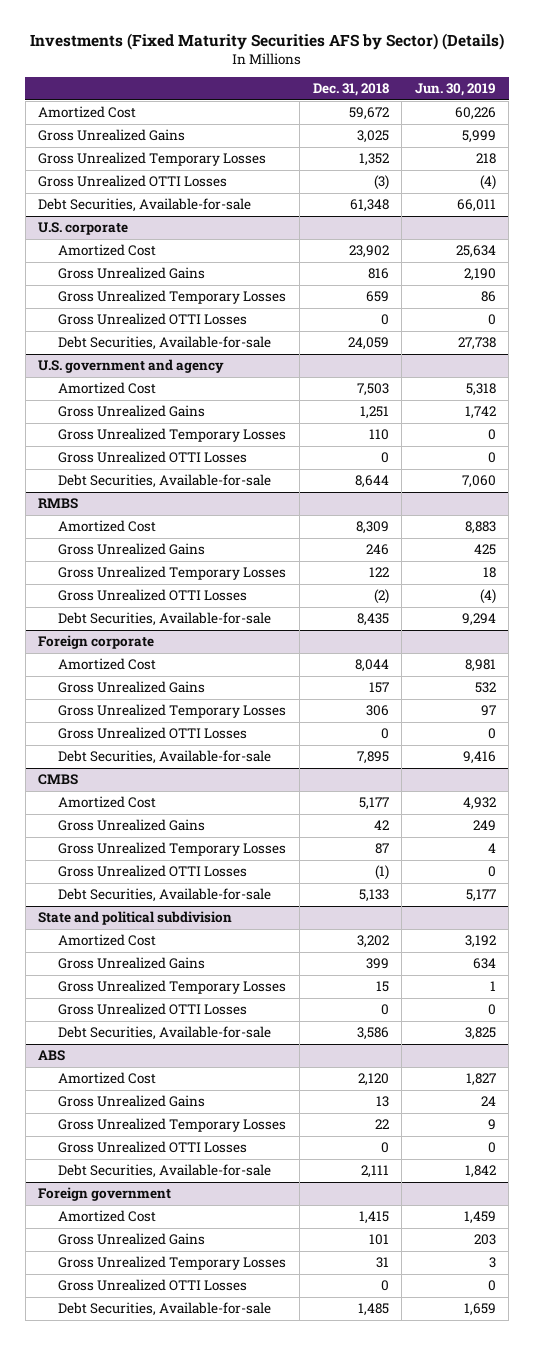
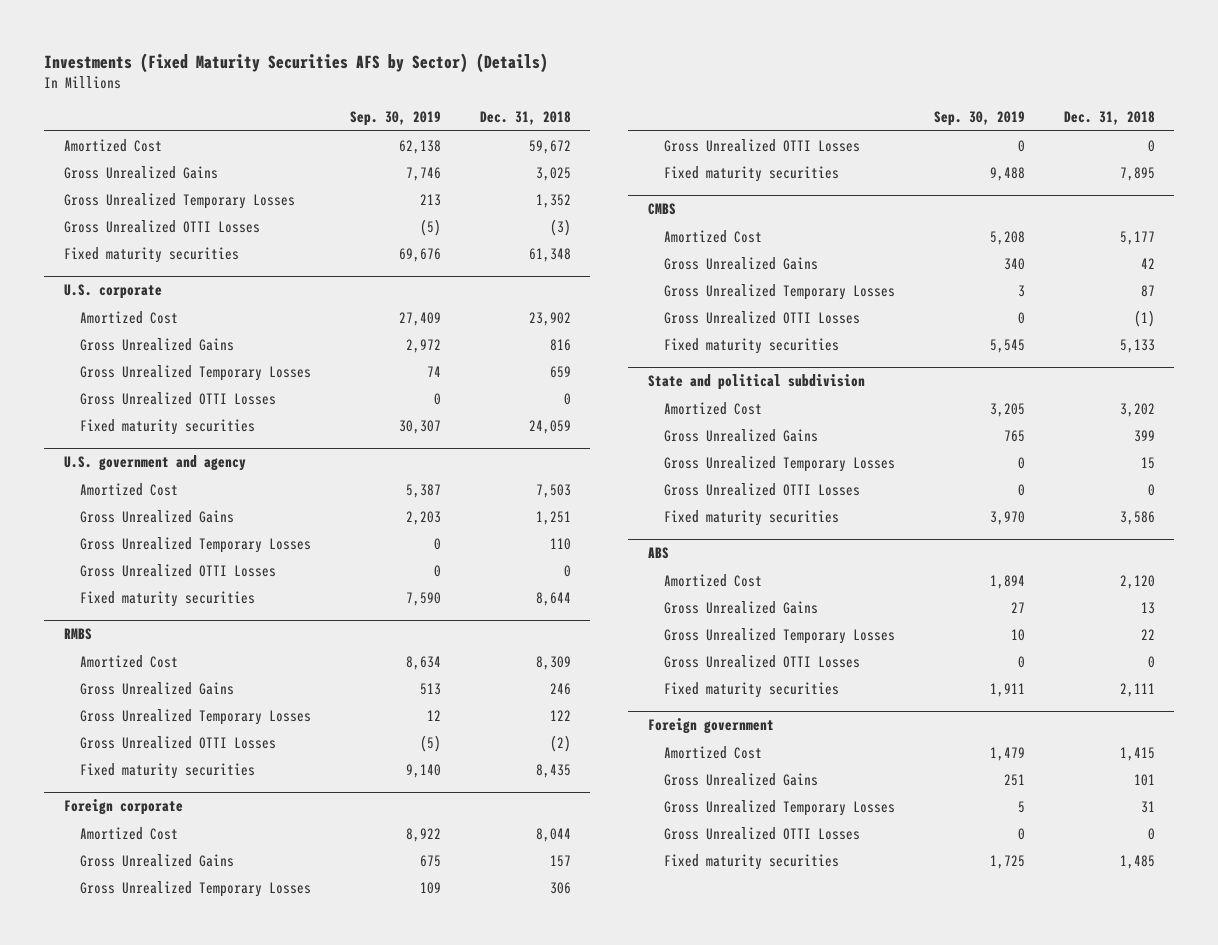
[414,83,496,97] Jun. 30, 2019 -> none
none -> [349,111,441,127] Sep. 30, 2019
[38,198,252,213] Debt Securities, Available-for-sale -> [63,246,239,263] Fixed maturity securities
[58,336,272,351] Debt Securities, Available-for-sale -> [80,418,256,435] Fixed maturity securities
[58,474,272,489] Debt Securities, Available-for-sale -> [80,590,256,607] Fixed maturity securities
[58,612,272,627] Debt Securities, Available-for-sale -> [80,762,256,779] Fixed maturity securities
[58,750,272,765] Debt Securities, Available-for-sale -> [664,165,840,182] Fixed maturity securities
[58,888,272,903] Debt Securities, Available-for-sale -> [664,337,840,354] Fixed maturity securities
[58,1026,272,1041] Debt Securities, Available-for-sale -> [664,509,840,526] Fixed maturity securities
[58,1164,272,1179] Debt Securities, Available-for-sale -> [664,681,840,698] Fixed maturity securities
[58,1302,272,1317] Debt Securities, Available-for-sale -> [664,853,840,870] Fixed maturity securities

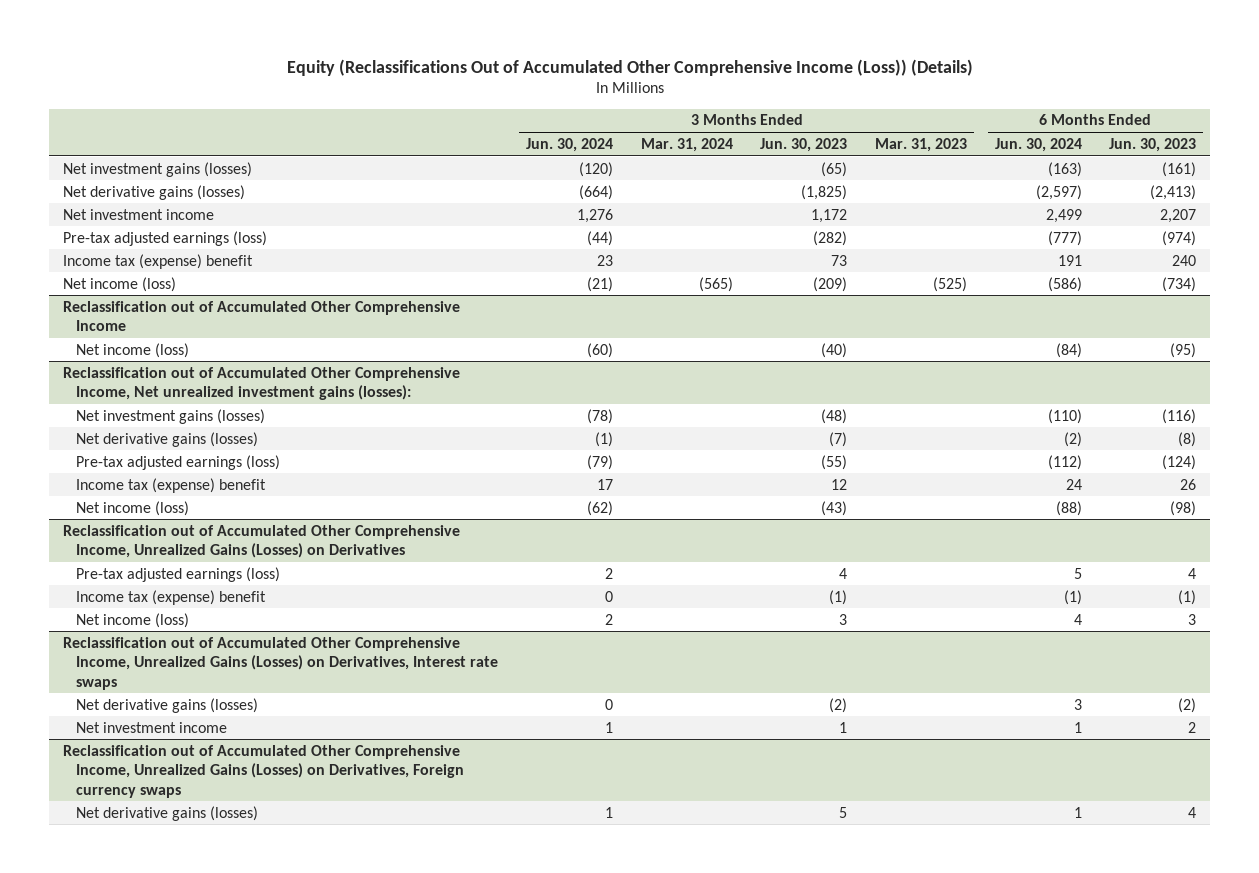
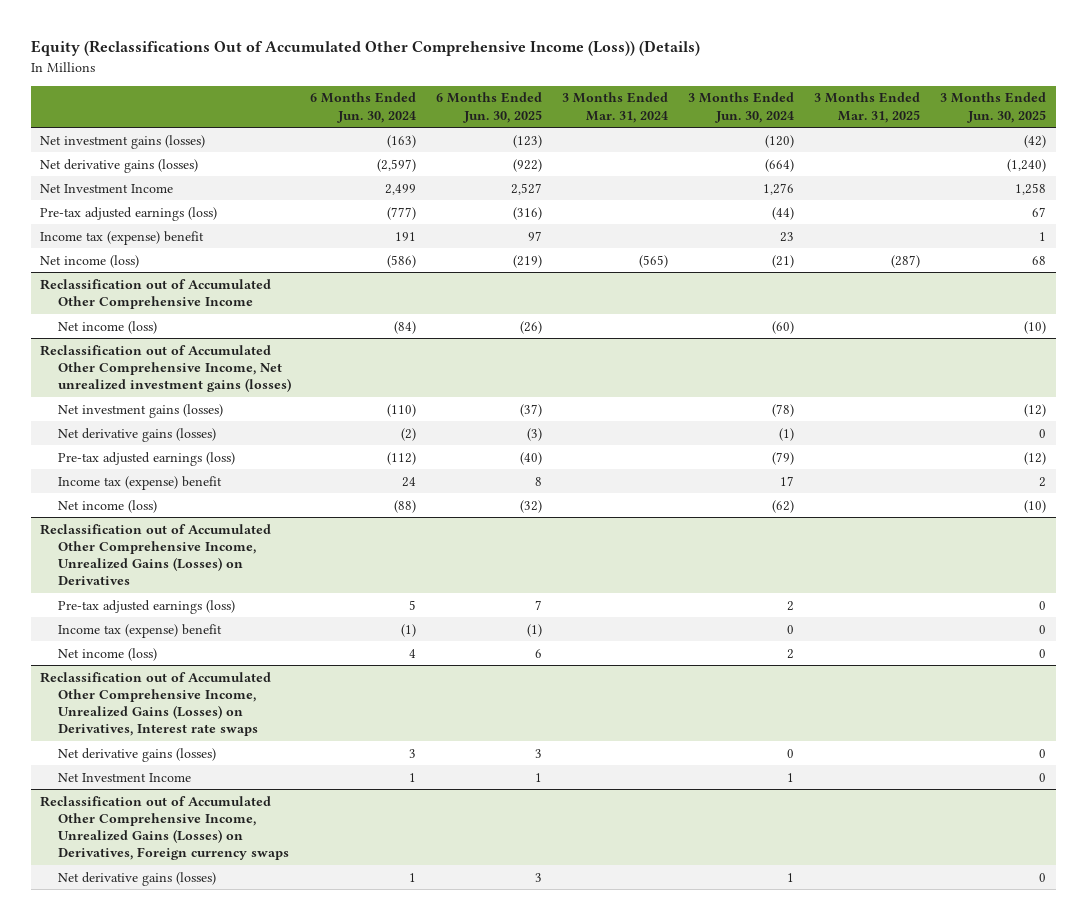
[760,137,848,152] Jun. 30, 2023 -> none
[874,137,967,152] Mar. 31, 2023 -> none
[1109,137,1197,152] Jun. 30, 2023 -> none
none -> [436,92,543,123] 6 Months Ended Jun. 30, 2025
none -> [813,92,920,123] 3 Months Ended Mar. 31, 2025
none -> [939,92,1046,123] 3 Months Ended Jun. 30, 2025
[62,208,214,220] Net investment income -> [40,183,174,193] Net Investment Income
[62,366,460,401] Reclassification out of Accumulated Other Comprehensive Income, Net unrealized investment gains (losses): -> [40,344,291,393] Reclassification out of Accumulated Other Comprehensive Income, Net unrealized investment gains (losses)
[76,721,228,733] Net investment income -> [57,772,191,782] Net Investment Income

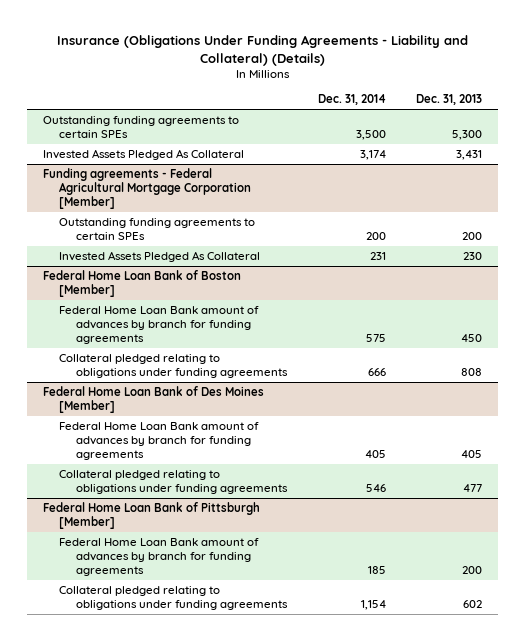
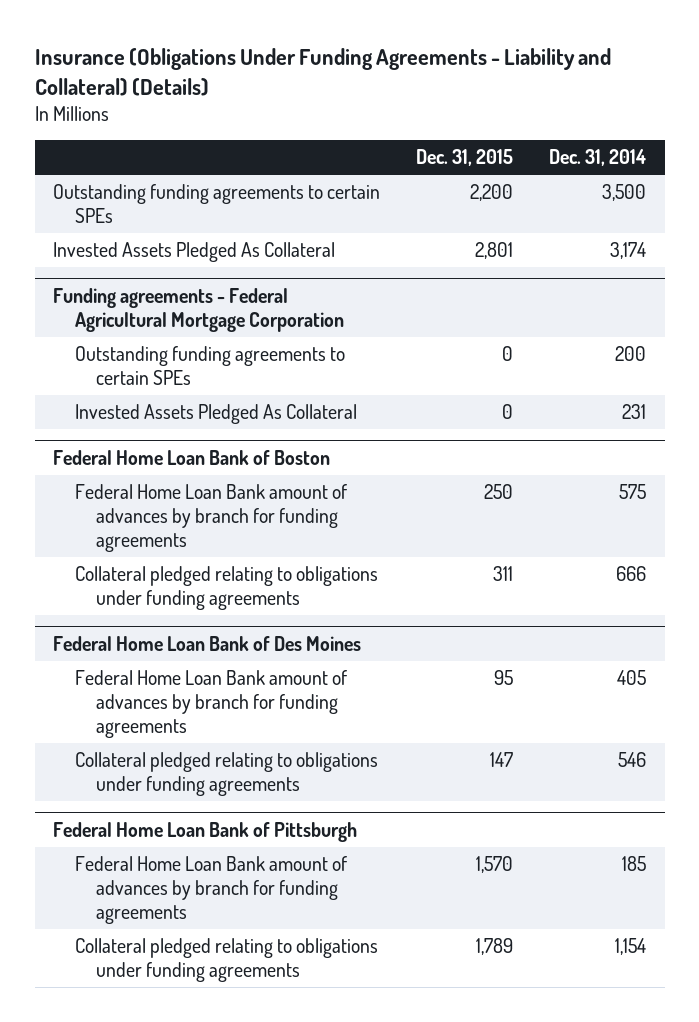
[416,94,483,106] Dec. 31, 2013 -> none
none -> [416,149,514,167] Dec. 31, 2015
[42,167,252,209] Funding agreements - Federal Agricultural Mortgage Corporation [Member] -> [52,288,344,332] Funding agreements - Federal Agricultural Mortgage Corporation
[42,269,241,297] Federal Home Loan Bank of Boston [Member] -> [52,450,330,466] Federal Home Loan Bank of Boston
[42,385,264,413] Federal Home Loan Bank of Des Moines [Member] -> [52,636,361,652] Federal Home Loan Bank of Des Moines
[42,501,260,529] Federal Home Loan Bank of Pittsburgh [Member] -> [52,822,357,843] Federal Home Loan Bank of Pittsburgh

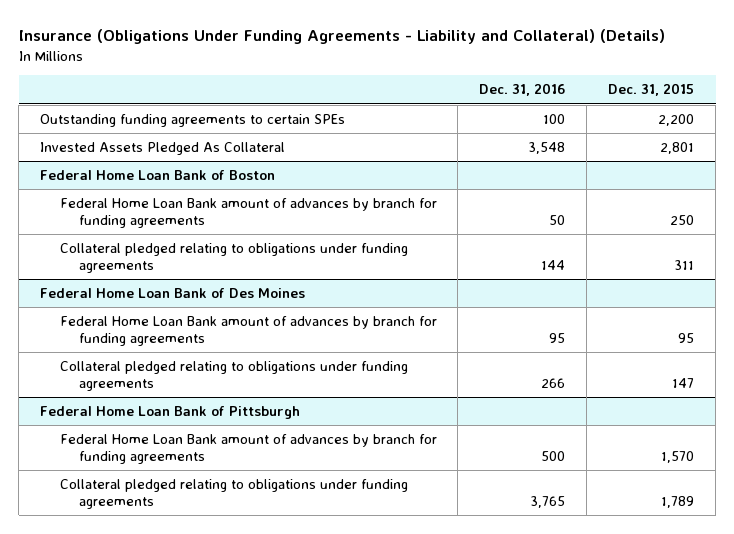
[549,149,647,167] Dec. 31, 2014 -> none
none -> [479,83,566,97] Dec. 31, 2016
[52,288,344,332] Funding agreements - Federal Agricultural Mortgage Corporation -> none
[74,346,345,385] Outstanding funding agreements to certain SPEs -> none
[74,404,357,425] Invested Assets Pledged As Collateral -> none

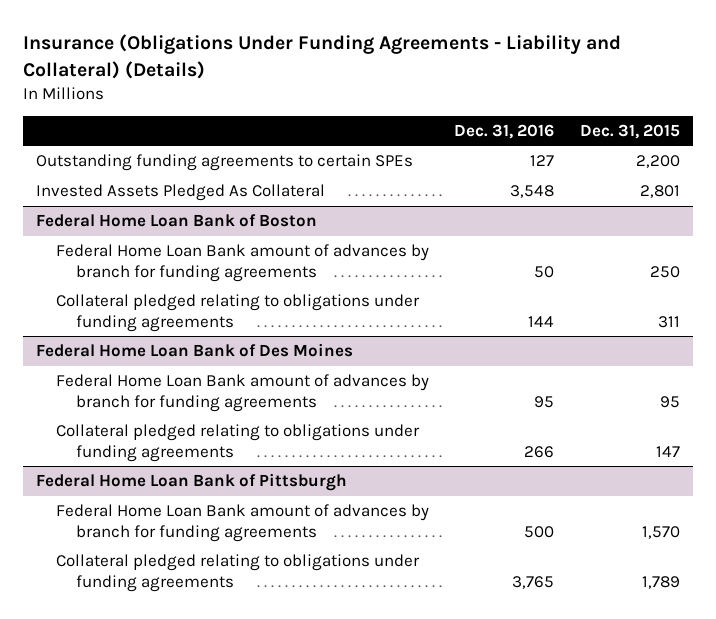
[543,114,566,125] 100 -> [530,155,555,167] 127

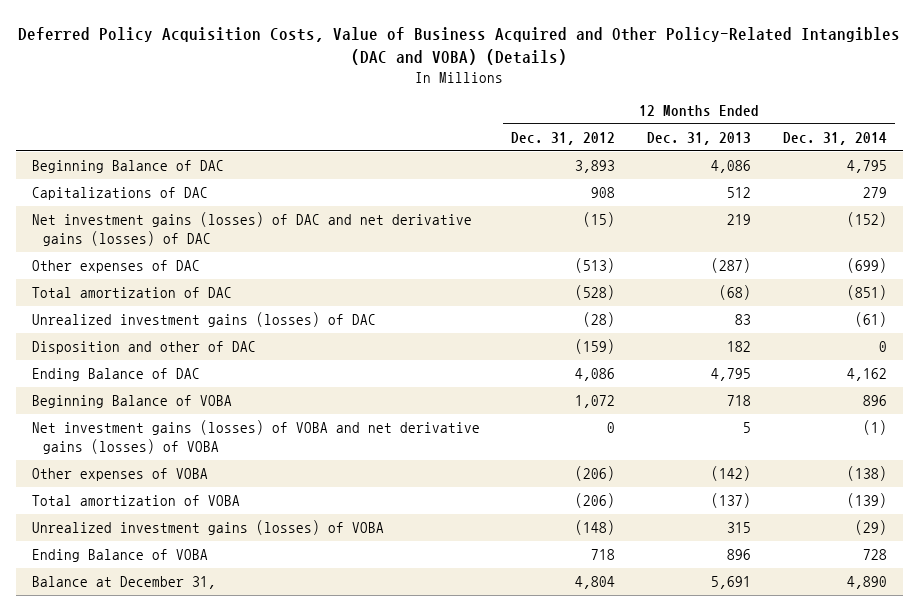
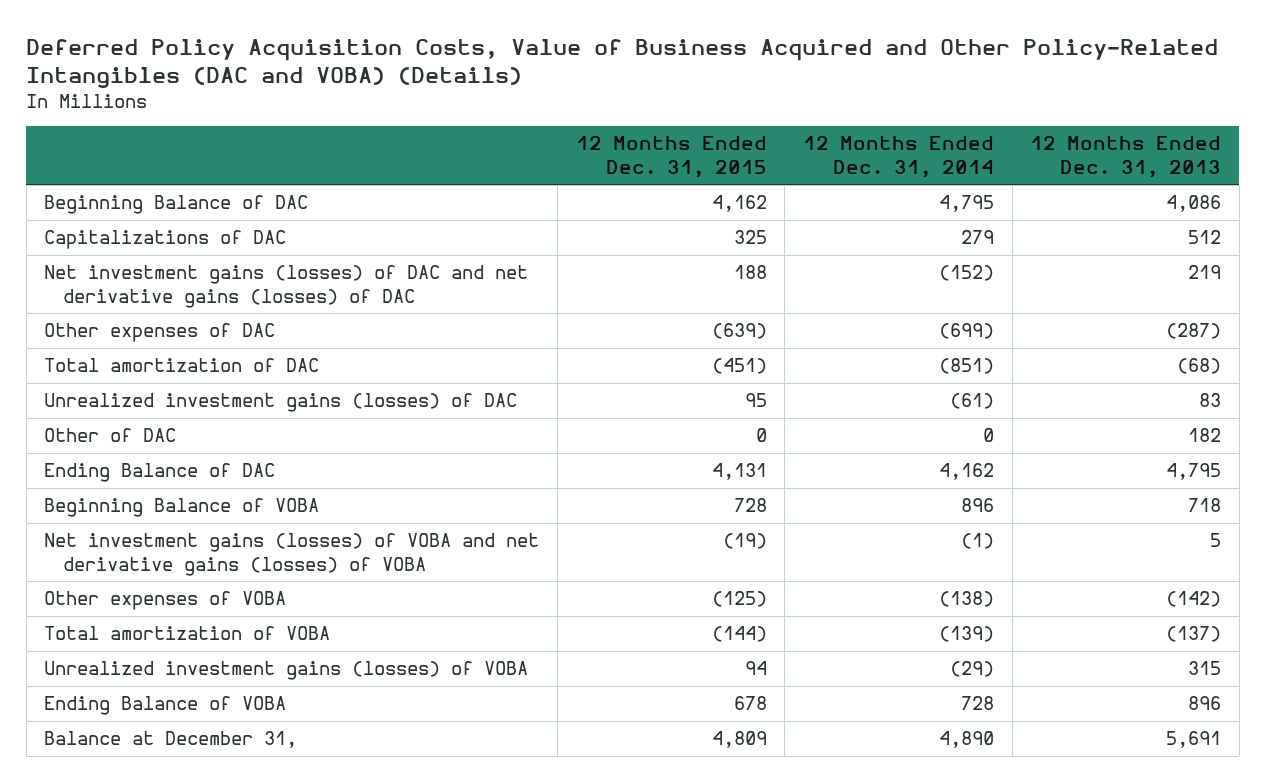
[511,132,616,146] Dec. 31, 2012 -> none
none -> [575,136,767,179] 12 Months Ended Dec. 31, 2015
[31,341,256,355] Disposition and other of DAC -> [44,428,177,443] Other of DAC

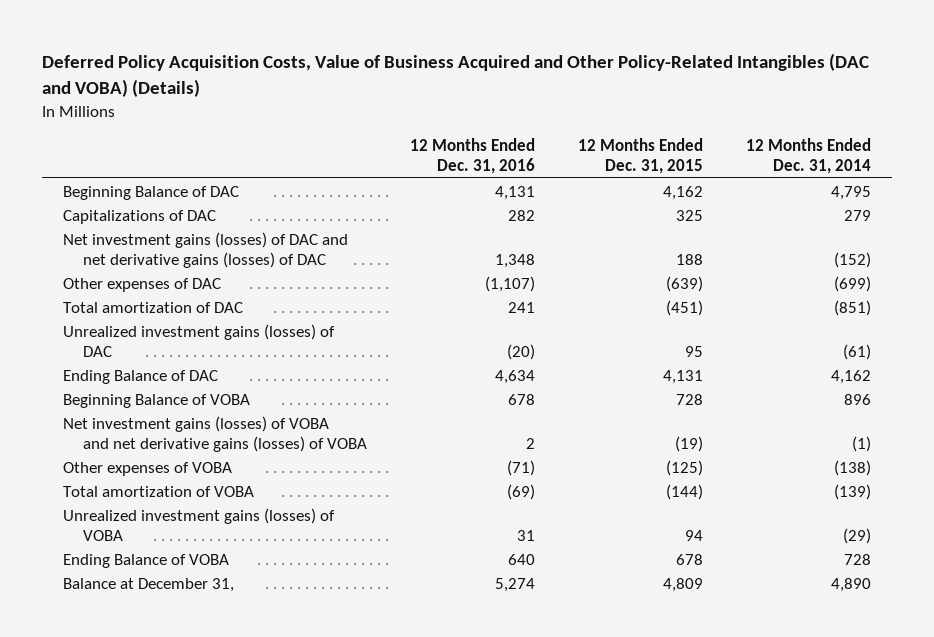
[1030,136,1222,179] 12 Months Ended Dec. 31, 2013 -> none
none -> [410,137,536,174] 12 Months Ended Dec. 31, 2016
[44,428,177,443] Other of DAC -> none

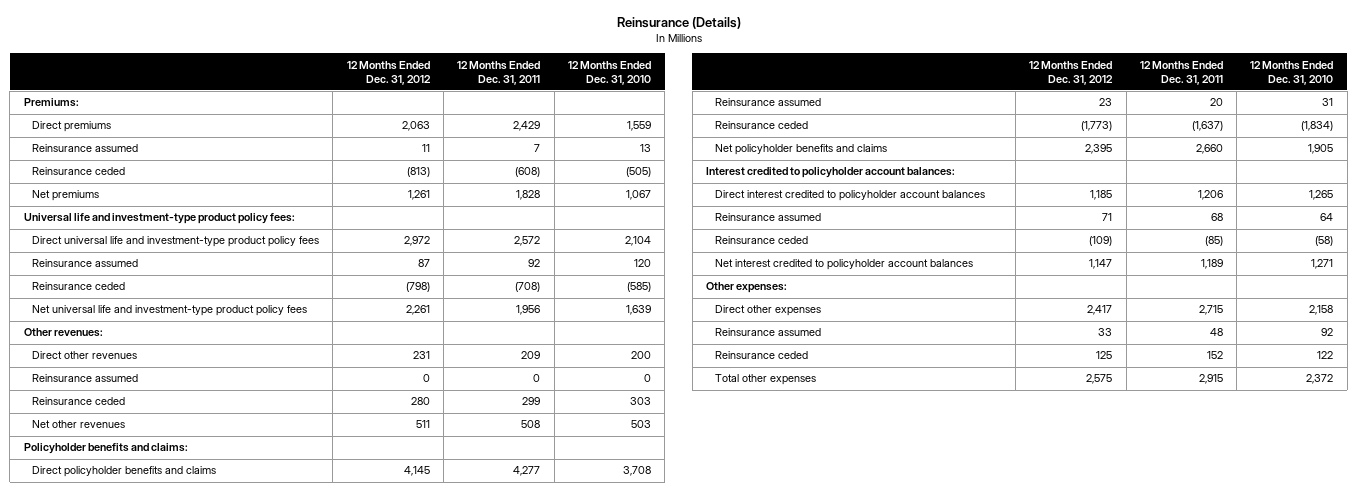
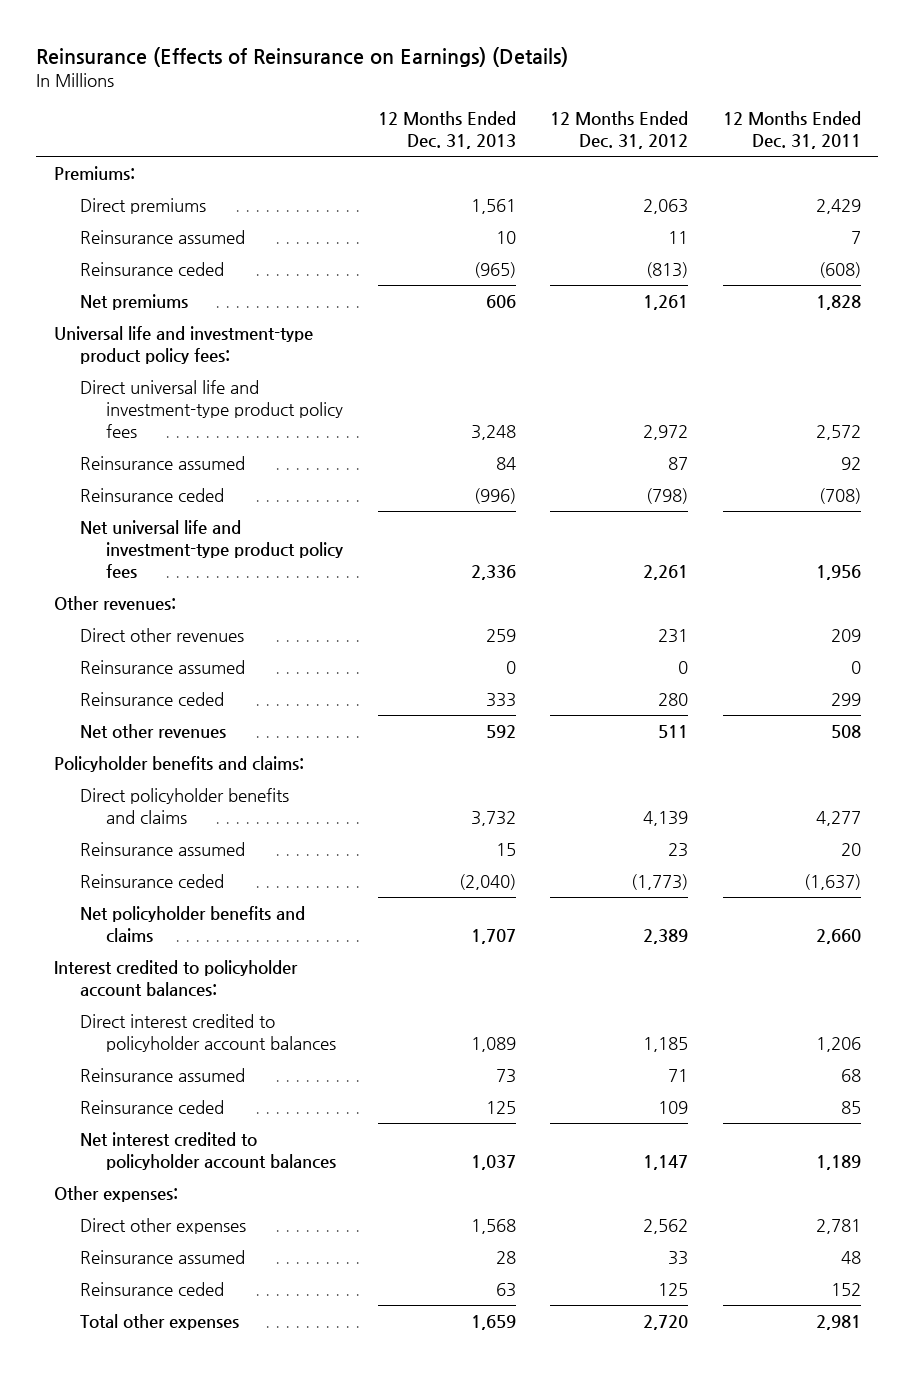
[616,17,741,30] Reinsurance (Details) -> [36,46,569,67] Reinsurance (Effects of Reinsurance on Earnings) (Details)
[567,60,651,85] 12 Months Ended Dec. 31, 2010 -> none
none -> [377,111,516,150] 12 Months Ended Dec. 31, 2013
[403,466,430,477] 4,145 -> [643,810,689,826] 4,139
[1085,144,1113,155] 2,395 -> [643,928,689,944] 2,389
[1089,236,1113,247] (109) -> [658,1100,689,1114] 109
[1204,236,1223,247] (85) -> [841,1100,862,1114] 85
[1087,305,1113,316] 2,417 -> [643,1218,689,1234] 2,562
[1198,305,1223,316] 2,715 -> [816,1218,862,1234] 2,781
[1086,374,1113,385] 2,575 -> [643,1314,689,1330] 2,720
[1198,374,1223,385] 2,915 -> [816,1314,862,1330] 2,981

